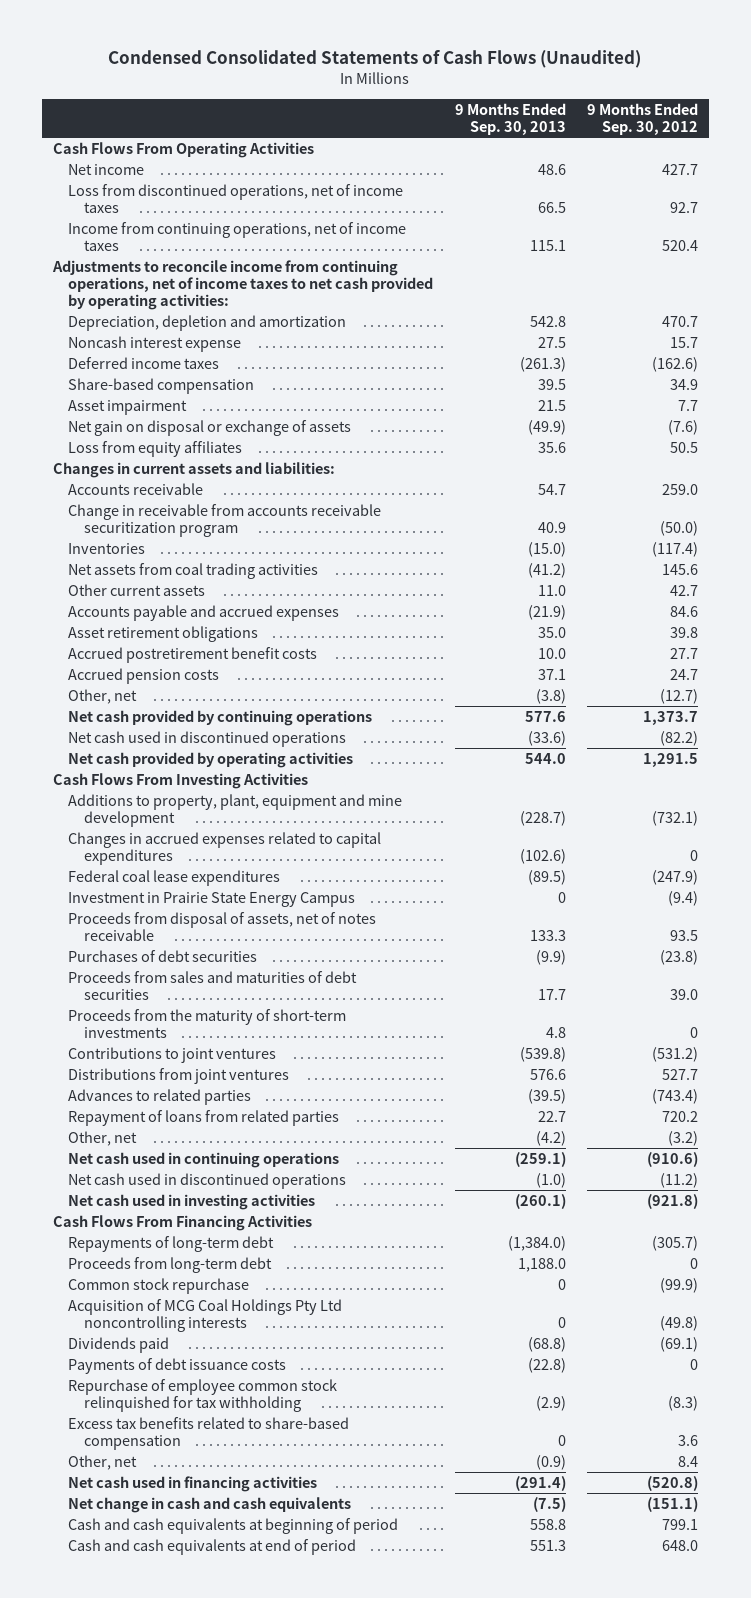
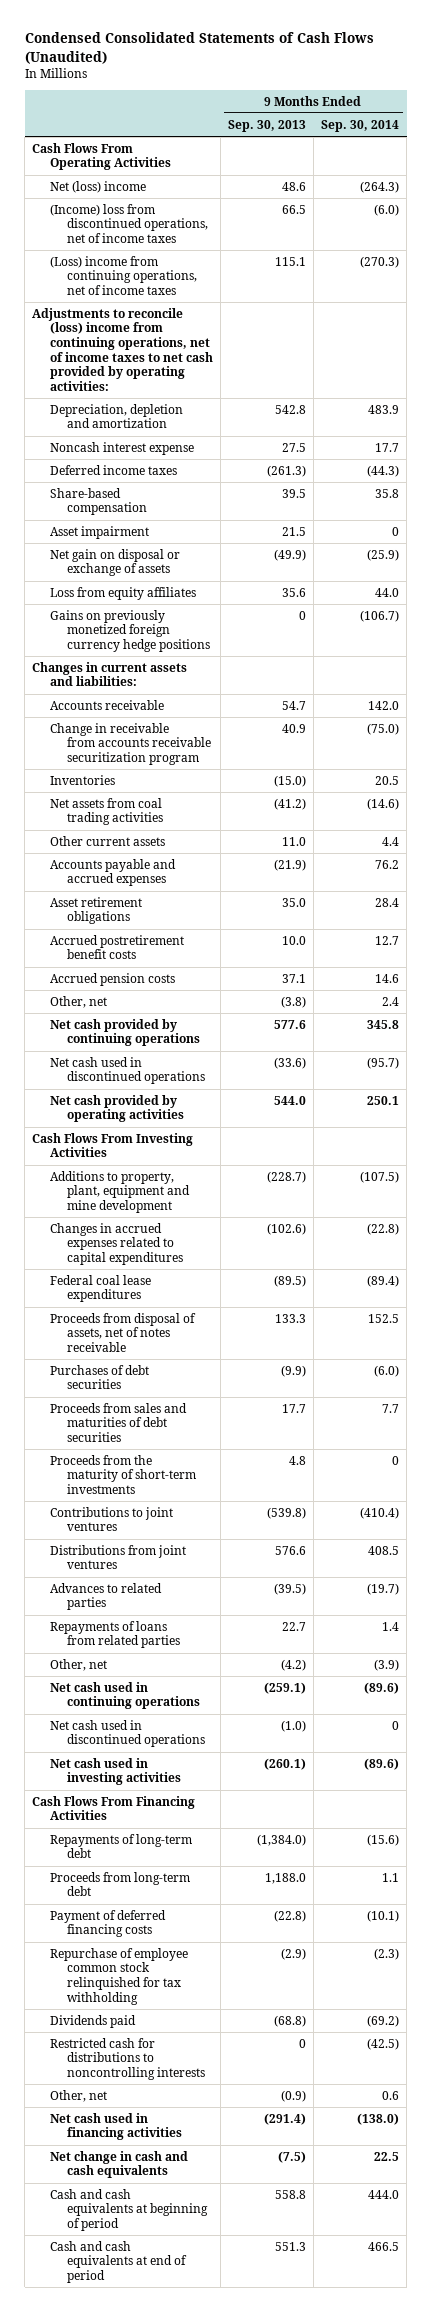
[587,102,699,135] 9 Months Ended Sep. 30, 2012 -> none
none -> [321,119,400,132] Sep. 30, 2014
[68,164,145,176] Net income -> [49,180,146,193] Net (loss) income
[68,184,404,214] Loss from discontinued operations, net of income taxes -> [49,203,208,244] (Income) loss from discontinued operations, net of income taxes
[68,222,407,252] Income from continuing operations, net of income taxes -> [49,255,197,296] (Loss) income from continuing operations, net of income taxes
[51,260,434,311] Adjustments to reconcile income from continuing operations, net of income taxes to net cash provided by operating activities: -> [32,307,213,391] Adjustments to reconcile (loss) income from continuing operations, net of income taxes to net cash provided by operating activities:
none -> [49,609,210,653] Gains on previously monetized foreign currency hedge positions
[68,892,356,908] Investment in Prairie State Energy Campus -> none
[68,1110,340,1127] Repayment of loans from related parties -> [49,1620,180,1649] Repayments of loans from related parties
[68,1278,250,1295] Common stock repurchase -> none
[68,1299,343,1333] Acquisition of MCG Coal Holdings Pty Ltd noncontrolling interests -> none
[68,1358,287,1375] Payments of debt issuance costs -> [49,1909,166,1938] Payment of deferred financing costs
[68,1417,350,1451] Excess tax benefits related to share-based compensation -> none
[68,1337,170,1354] Dividends paid -> [49,2014,136,2028] Dividends paid
none -> [49,2037,205,2081] Restricted cash for distributions to noncontrolling interests

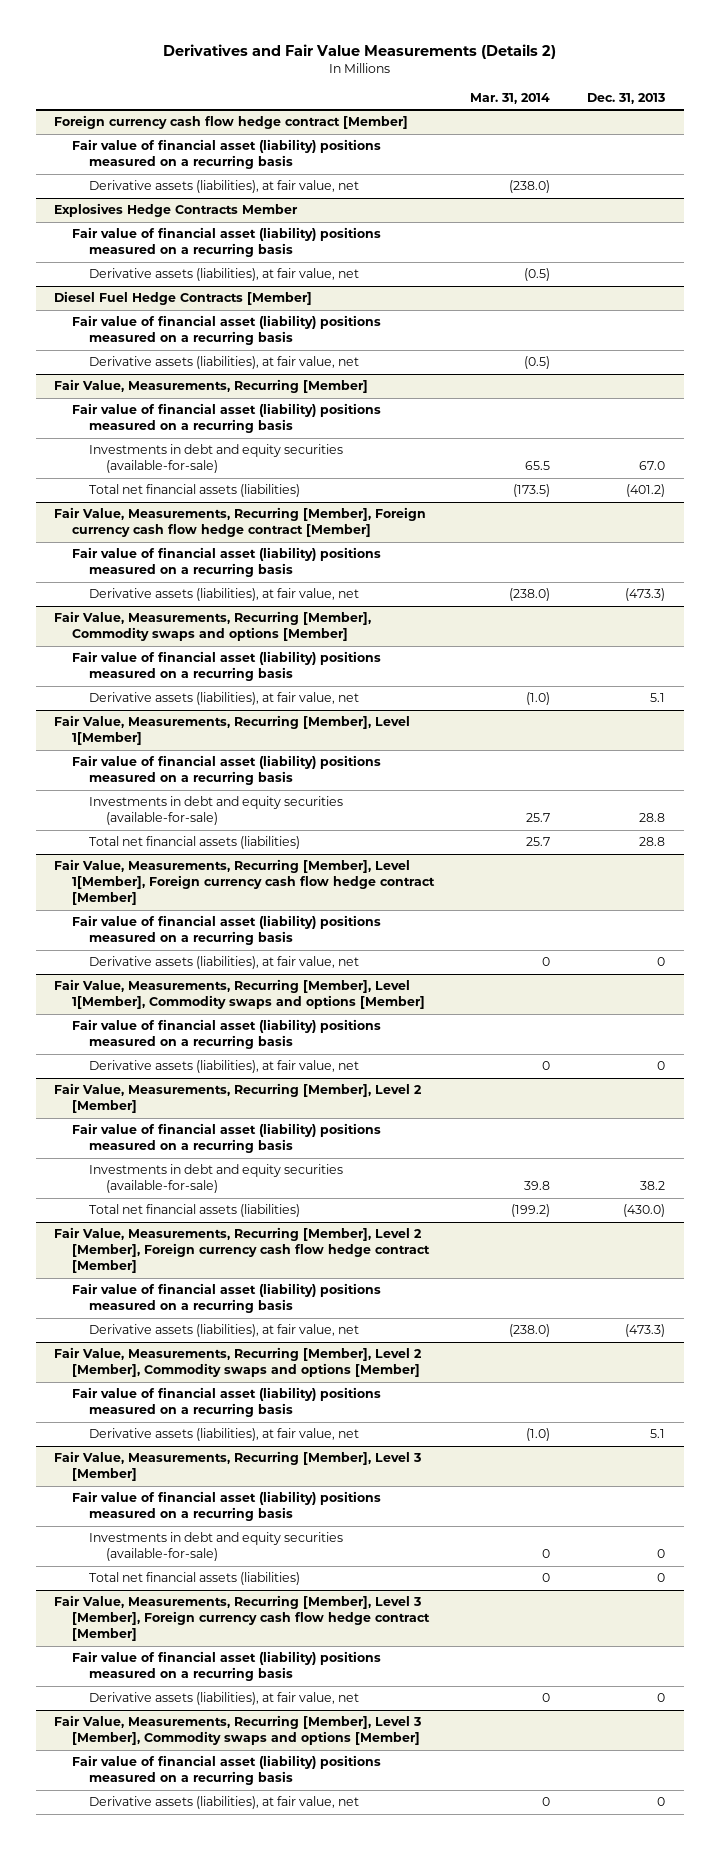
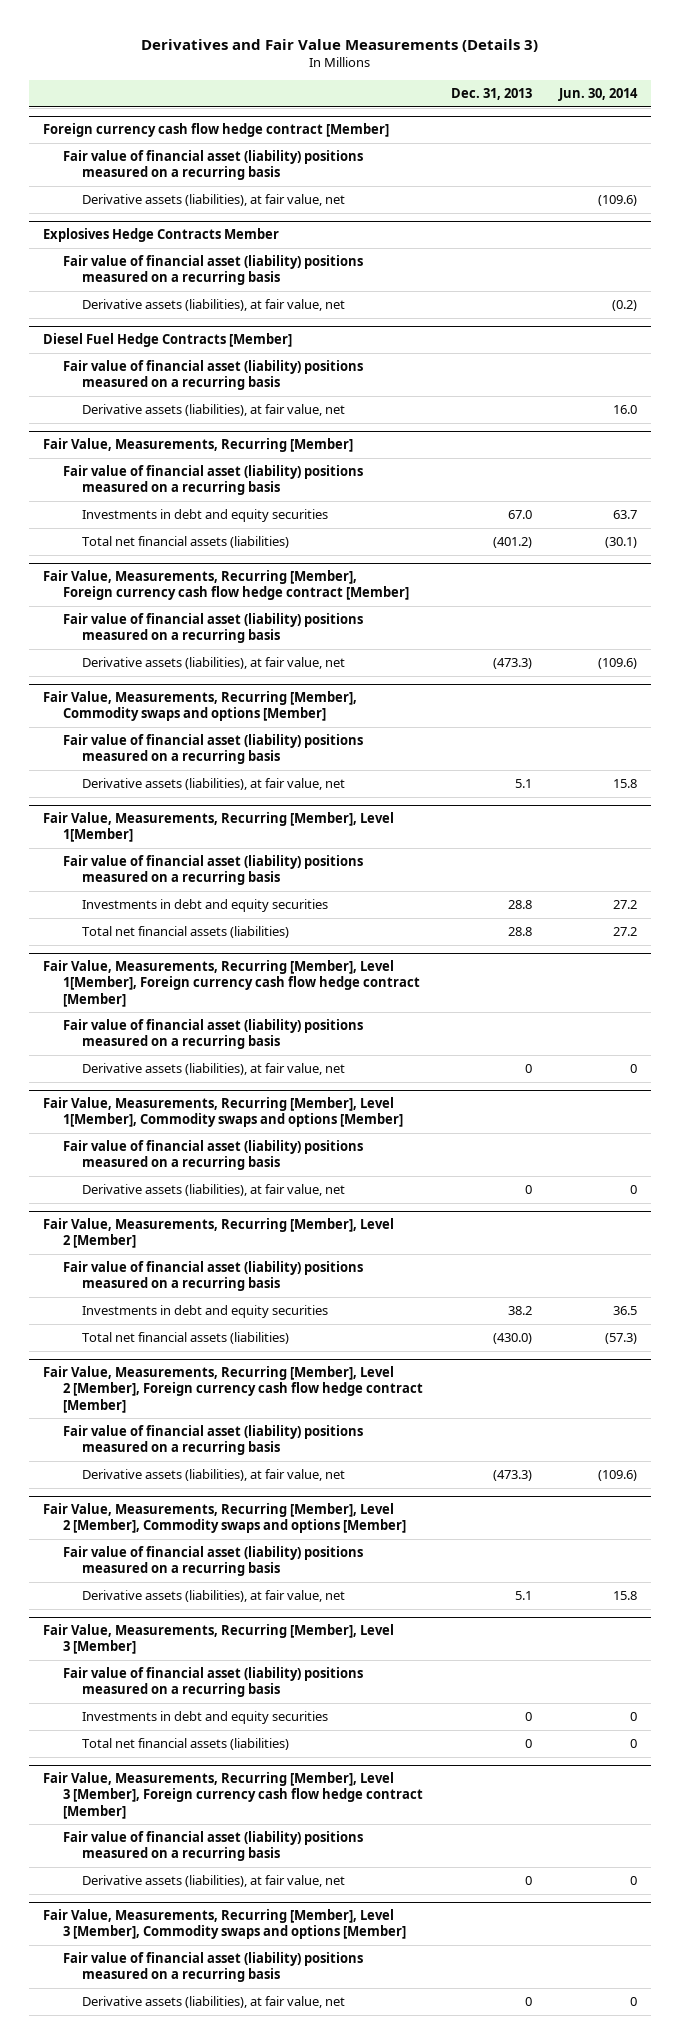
[162,43,556,59] Derivatives and Fair Value Measurements (Details 2) -> [141,38,539,52] Derivatives and Fair Value Measurements (Details 3)
[470,92,551,104] Mar. 31, 2014 -> none
none -> [558,88,639,102] Jun. 30, 2014
[88,444,343,474] Investments in debt and equity securities (available-for-sale) -> [82,508,329,522] Investments in debt and equity securities
[88,796,343,826] Investments in debt and equity securities (available-for-sale) -> [82,898,329,912] Investments in debt and equity securities
[88,1164,343,1194] Investments in debt and equity securities (available-for-sale) -> [82,1304,329,1318] Investments in debt and equity securities
[88,1532,343,1562] Investments in debt and equity securities (available-for-sale) -> [82,1710,329,1724] Investments in debt and equity securities

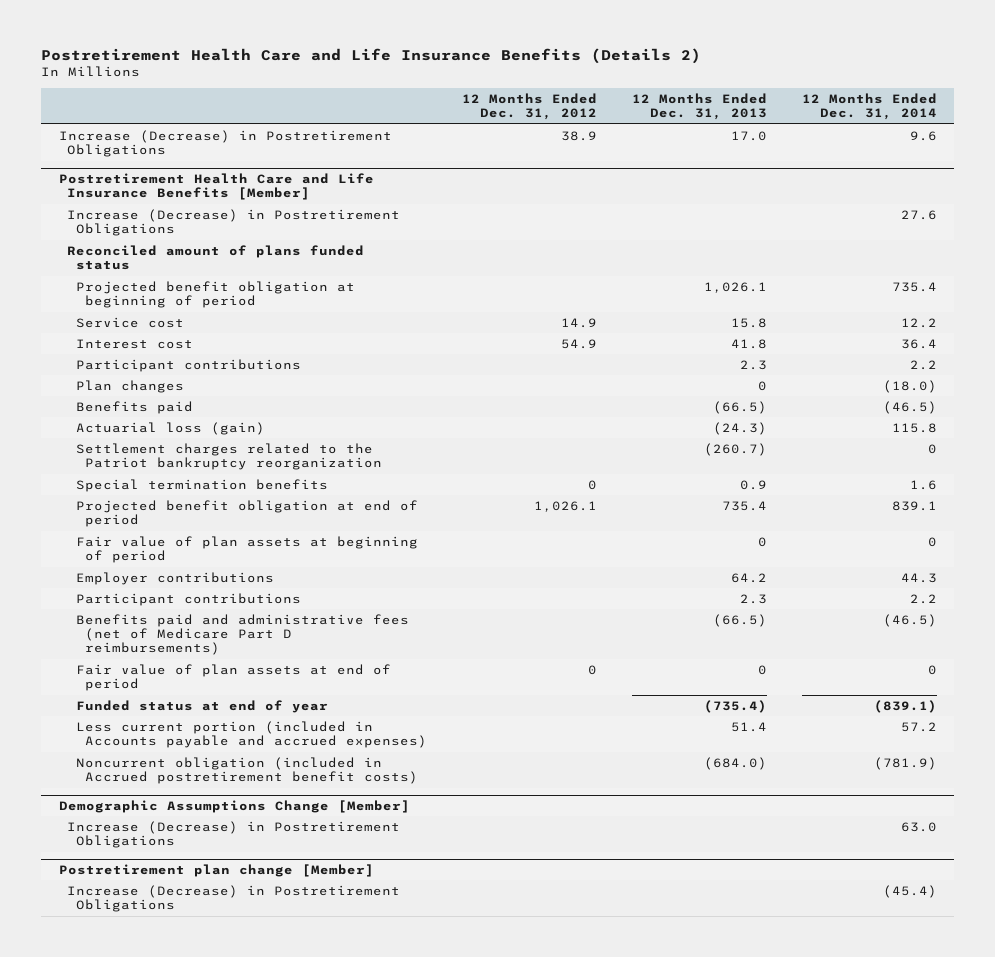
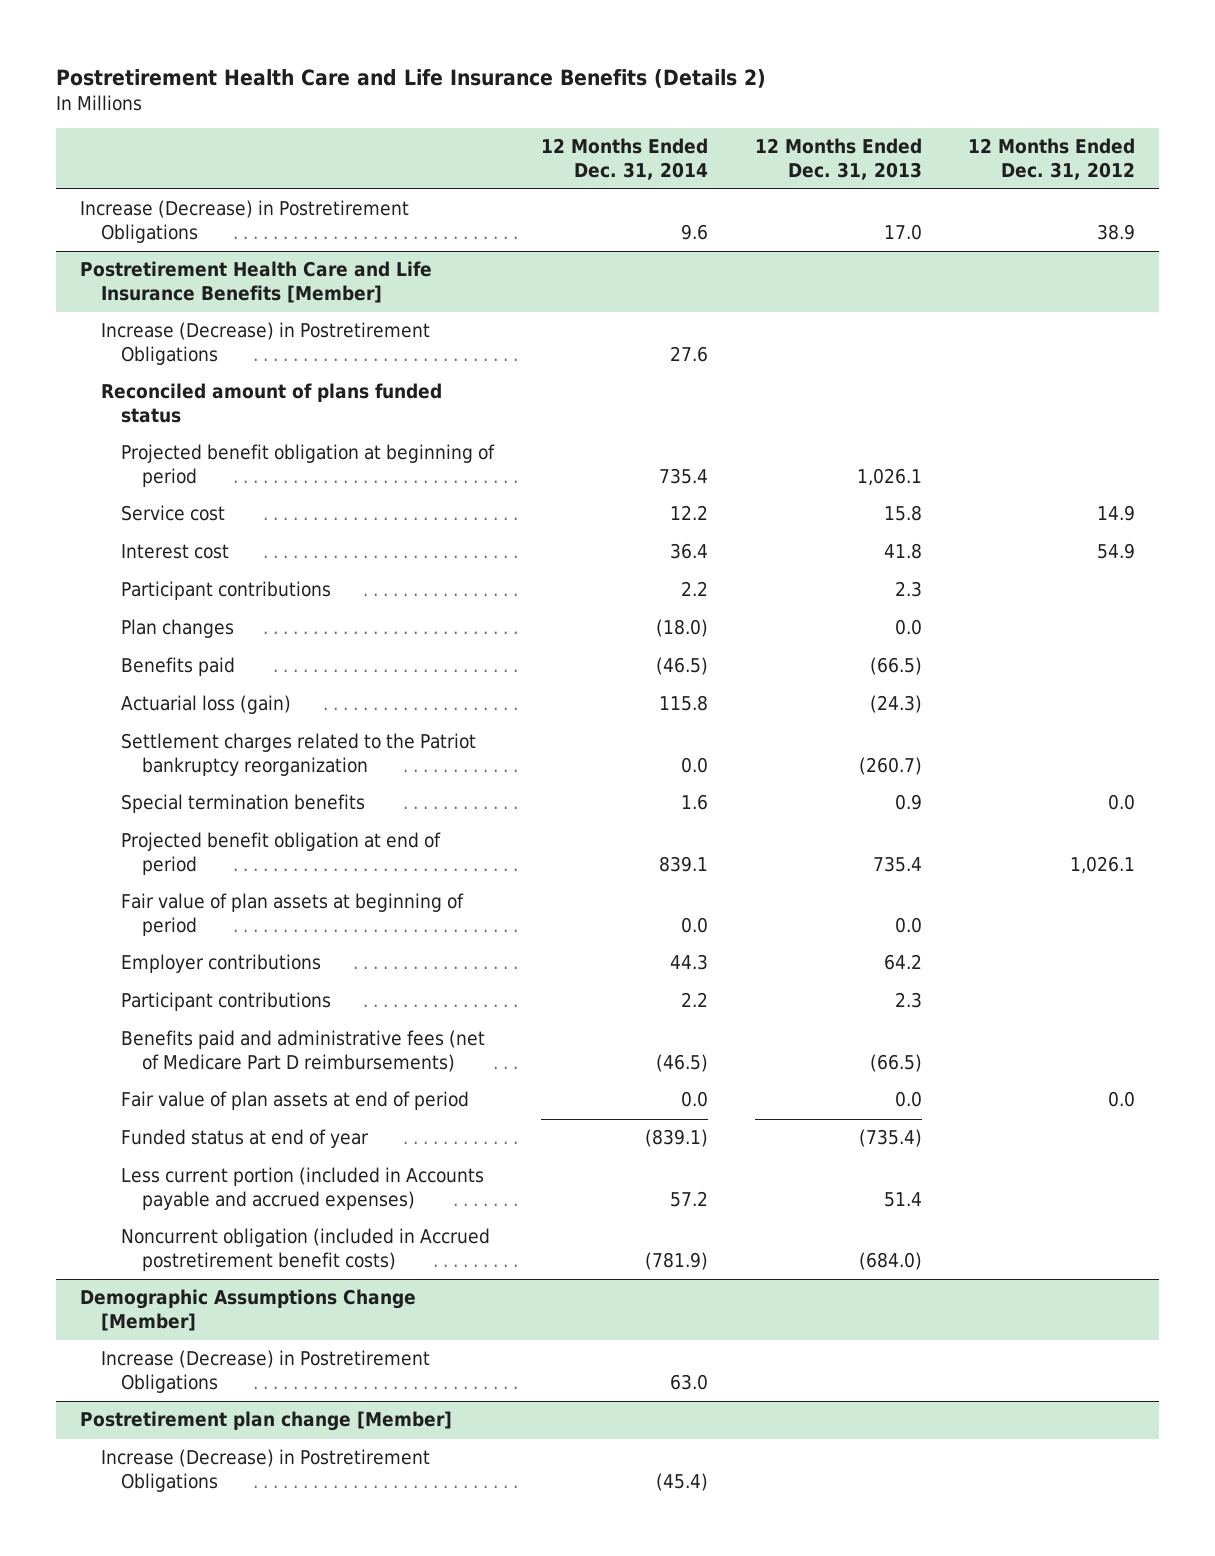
[757,380,767,391] 0 -> [894,619,922,636] 0.0
[927,443,937,454] 0 -> [681,756,709,773] 0.0
[588,479,598,490] 0 -> [1108,794,1136,811] 0.0
[757,536,767,547] 0 -> [894,916,922,933] 0.0
[927,536,937,547] 0 -> [681,916,709,933] 0.0
[588,664,598,675] 0 -> [1108,1091,1136,1108] 0.0
[757,664,767,675] 0 -> [894,1091,922,1108] 0.0
[927,664,937,675] 0 -> [681,1091,709,1108] 0.0

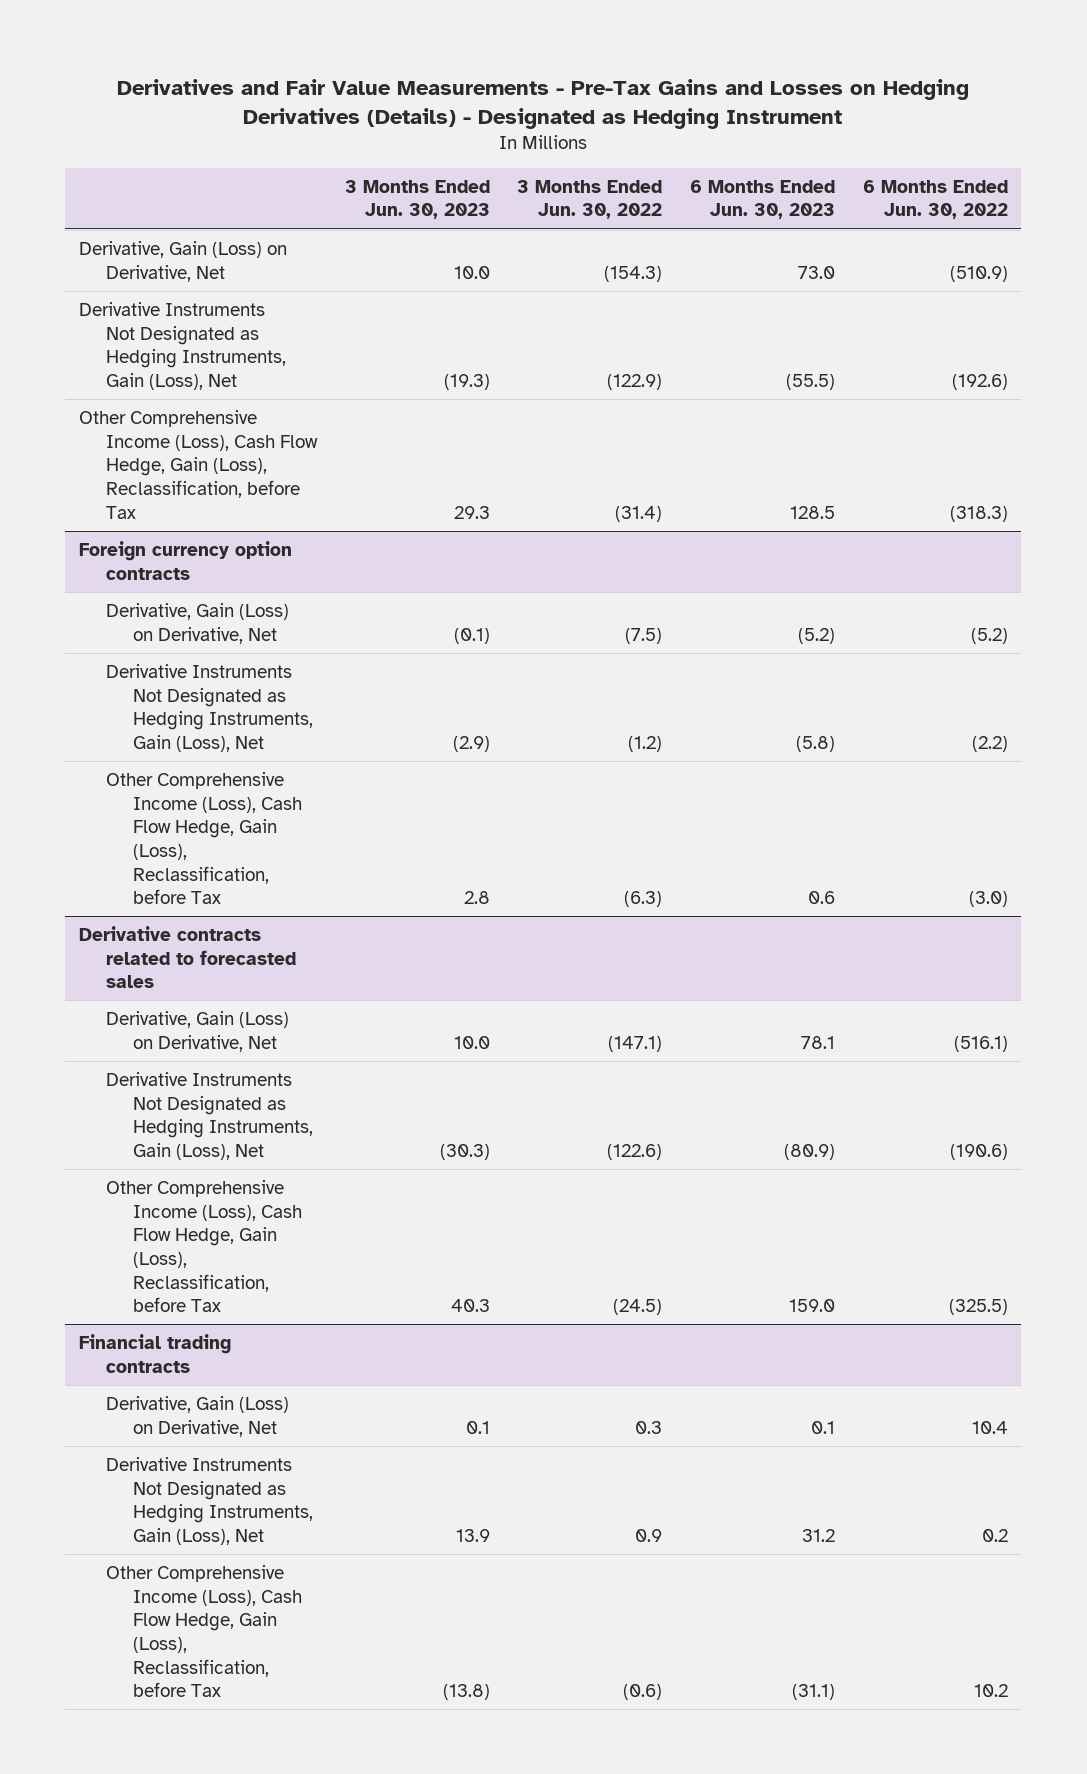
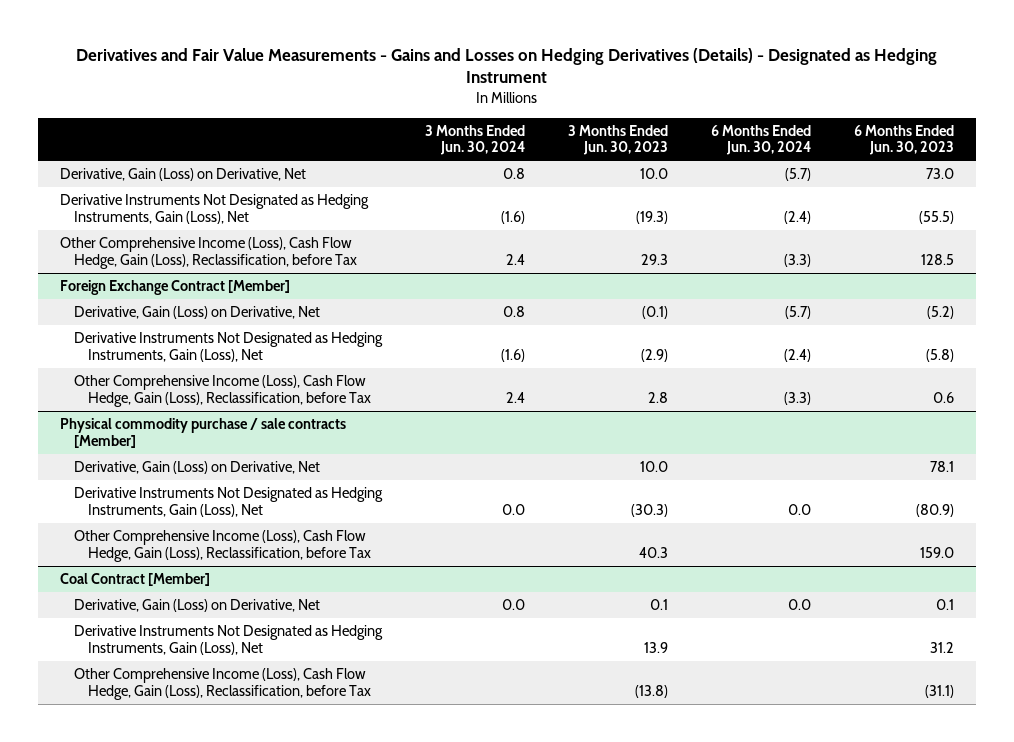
[117,78,970,129] Derivatives and Fair Value Measurements - Pre-Tax Gains and Losses on Hedging Derivatives (Details) - Designated as Hedging Instrument -> [75,47,937,84] Derivatives and Fair Value Measurements - Gains and Losses on Hedging Derivatives (Details) - Designated as Hedging Instrument
[517,179,663,220] 3 Months Ended Jun. 30, 2022 -> none
[862,179,1008,220] 6 Months Ended Jun. 30, 2022 -> none
none -> [425,124,526,156] 3 Months Ended Jun. 30, 2024
none -> [711,124,812,156] 6 Months Ended Jun. 30, 2024
[79,540,293,580] Foreign currency option contracts -> [59,280,290,296] Foreign Exchange Contract [Member]
[79,925,297,989] Derivative contracts related to forecasted sales -> [59,418,346,448] Physical commodity purchase / sale contracts [Member]
[79,1333,232,1373] Financial trading contracts -> [59,573,210,587] Coal Contract [Member]

